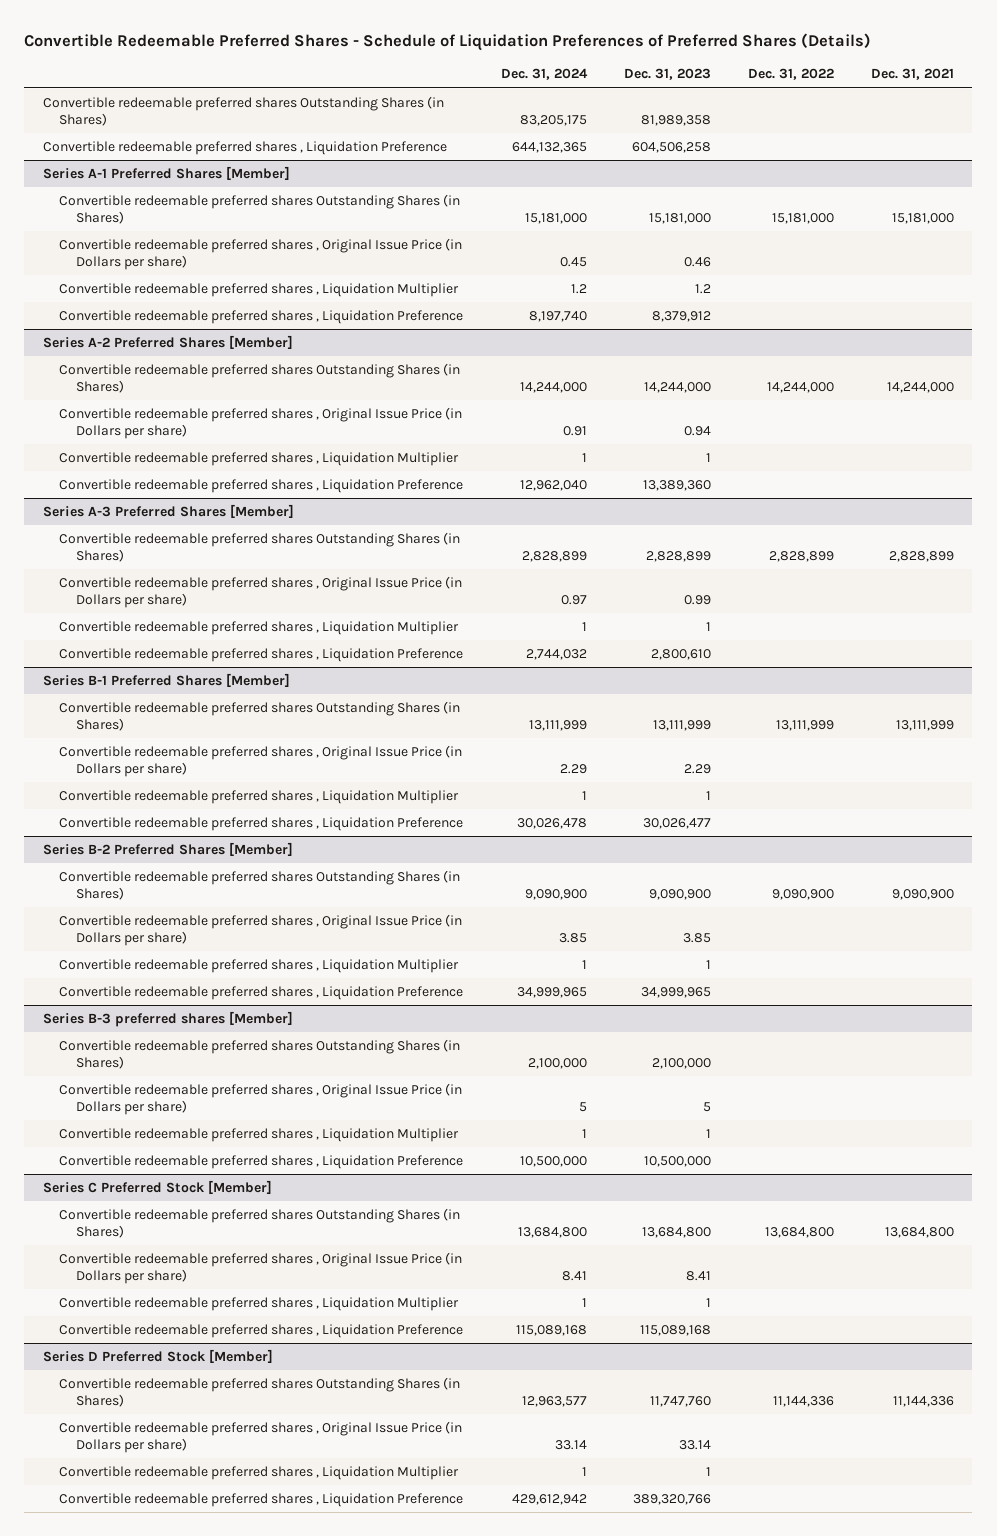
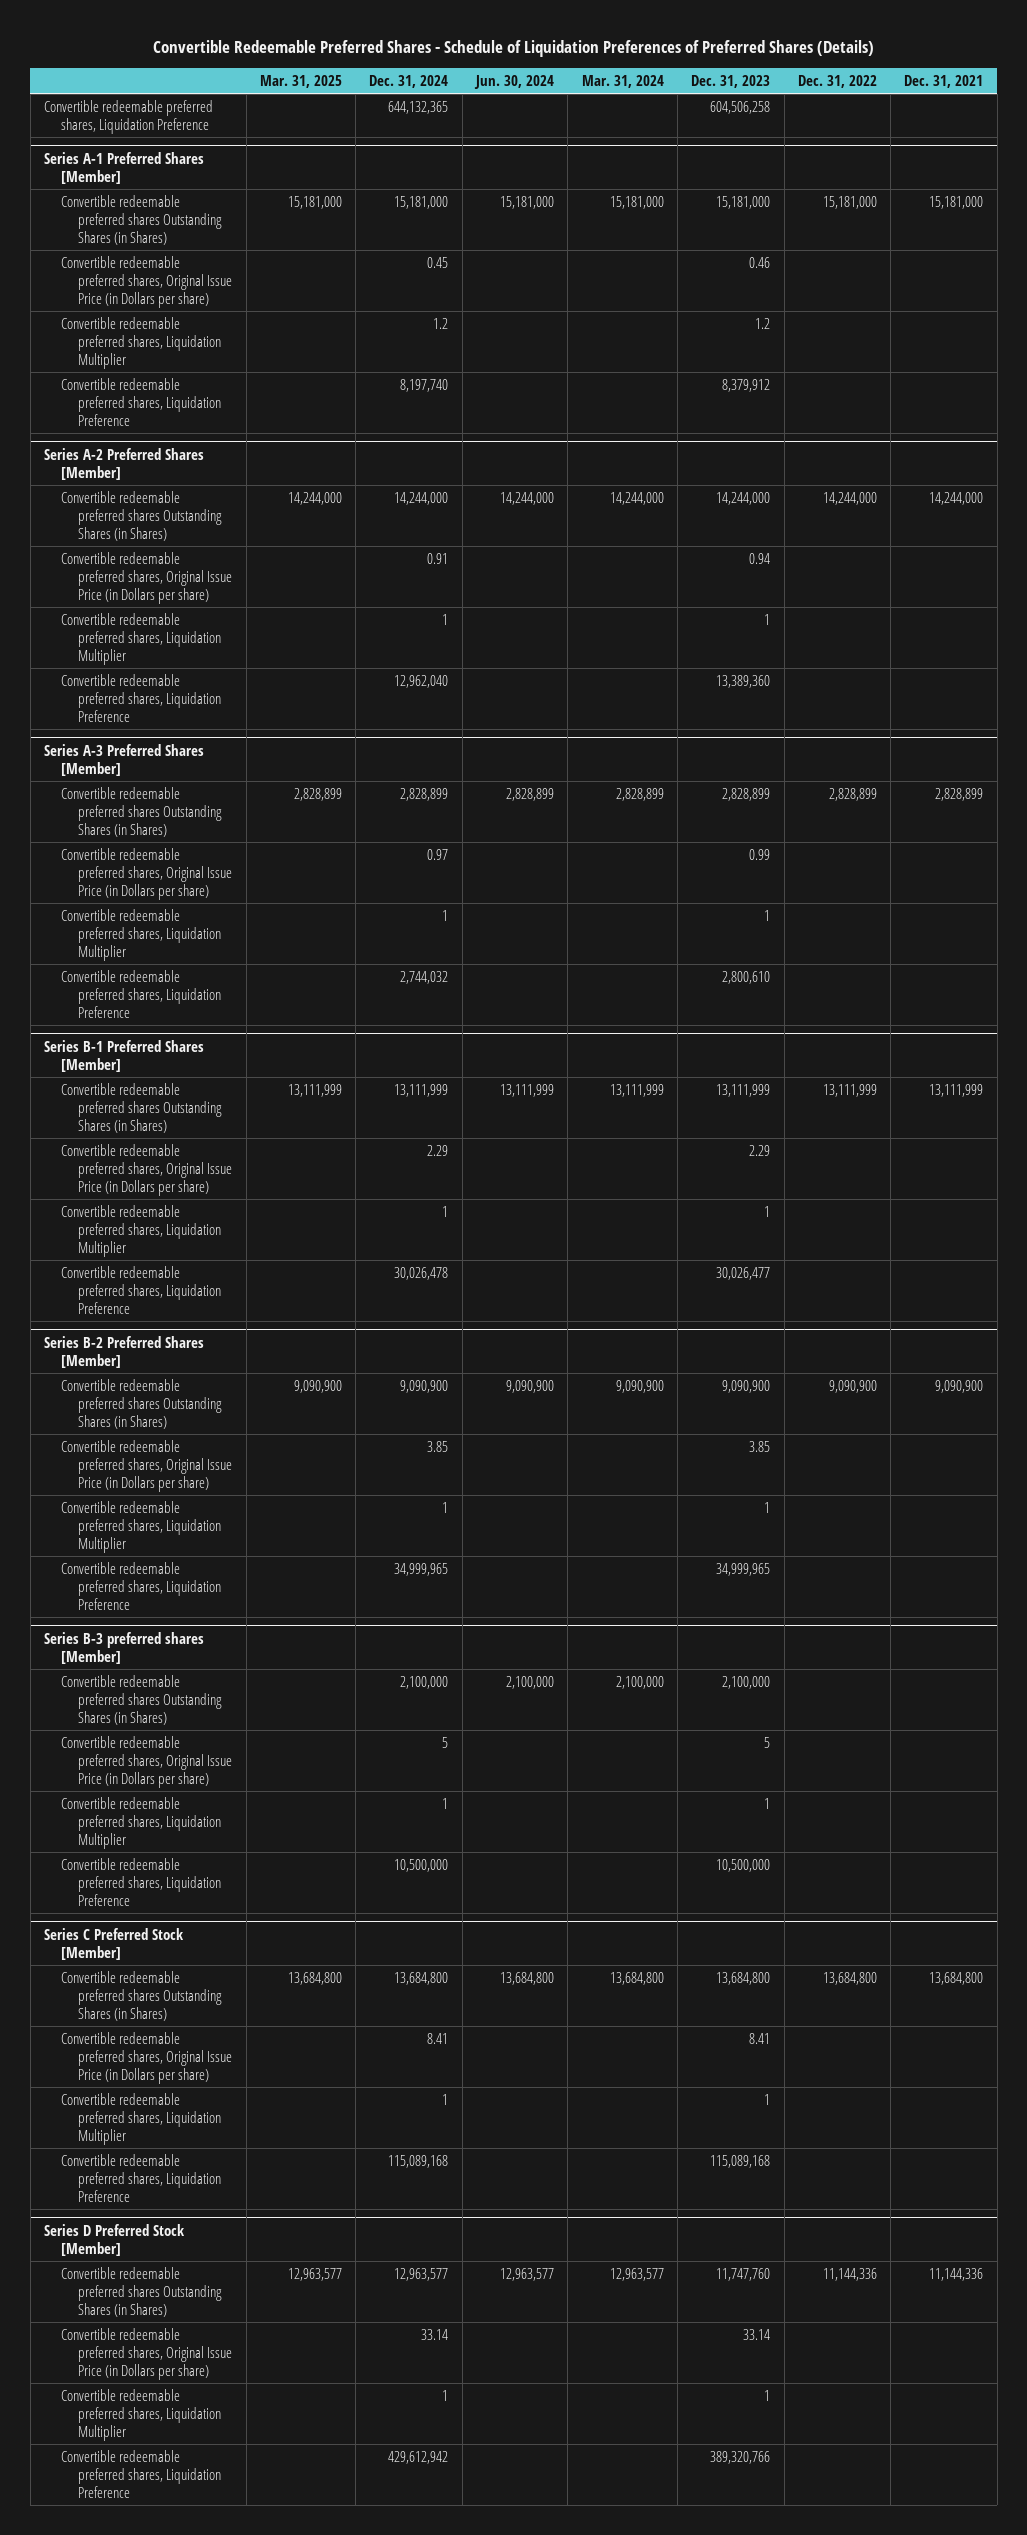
none -> [259,74,342,88] Mar. 31, 2025
none -> [474,74,555,89] Jun. 30, 2024
none -> [581,74,664,88] Mar. 31, 2024
[42,96,444,126] Convertible redeemable preferred shares Outstanding Shares (in Shares) -> none
[42,141,447,156] Convertible redeemable preferred shares , Liquidation Preference -> [43,99,213,134] Convertible redeemable preferred shares, Liquidation Preference
[59,238,463,270] Convertible redeemable preferred shares , Original Issue Price (in Dollars per share) -> [61,255,233,308] Convertible redeemable preferred shares, Original Issue Price (in Dollars per share)
[59,283,460,298] Convertible redeemable preferred shares , Liquidation Multiplier -> [61,316,222,369] Convertible redeemable preferred shares, Liquidation Multiplier
[59,310,464,325] Convertible redeemable preferred shares , Liquidation Preference -> [61,377,222,426] Convertible redeemable preferred shares, Liquidation Preference
[59,407,463,439] Convertible redeemable preferred shares , Original Issue Price (in Dollars per share) -> [61,551,233,604] Convertible redeemable preferred shares, Original Issue Price (in Dollars per share)
[59,452,460,467] Convertible redeemable preferred shares , Liquidation Multiplier -> [61,612,222,665] Convertible redeemable preferred shares, Liquidation Multiplier
[59,479,464,494] Convertible redeemable preferred shares , Liquidation Preference -> [61,673,222,722] Convertible redeemable preferred shares, Liquidation Preference
[59,576,463,608] Convertible redeemable preferred shares , Original Issue Price (in Dollars per share) -> [61,847,233,900] Convertible redeemable preferred shares, Original Issue Price (in Dollars per share)
[59,621,460,636] Convertible redeemable preferred shares , Liquidation Multiplier -> [61,908,222,961] Convertible redeemable preferred shares, Liquidation Multiplier
[59,648,464,663] Convertible redeemable preferred shares , Liquidation Preference -> [61,969,222,1018] Convertible redeemable preferred shares, Liquidation Preference
[59,745,463,777] Convertible redeemable preferred shares , Original Issue Price (in Dollars per share) -> [61,1143,233,1196] Convertible redeemable preferred shares, Original Issue Price (in Dollars per share)
[59,790,460,805] Convertible redeemable preferred shares , Liquidation Multiplier -> [61,1204,222,1257] Convertible redeemable preferred shares, Liquidation Multiplier
[59,817,464,832] Convertible redeemable preferred shares , Liquidation Preference -> [61,1265,222,1314] Convertible redeemable preferred shares, Liquidation Preference
[59,914,463,946] Convertible redeemable preferred shares , Original Issue Price (in Dollars per share) -> [61,1439,233,1492] Convertible redeemable preferred shares, Original Issue Price (in Dollars per share)
[59,959,460,974] Convertible redeemable preferred shares , Liquidation Multiplier -> [61,1500,222,1553] Convertible redeemable preferred shares, Liquidation Multiplier
[59,986,464,1001] Convertible redeemable preferred shares , Liquidation Preference -> [61,1561,222,1610] Convertible redeemable preferred shares, Liquidation Preference
[59,1083,463,1115] Convertible redeemable preferred shares , Original Issue Price (in Dollars per share) -> [61,1735,233,1788] Convertible redeemable preferred shares, Original Issue Price (in Dollars per share)
[59,1128,460,1143] Convertible redeemable preferred shares , Liquidation Multiplier -> [61,1796,222,1849] Convertible redeemable preferred shares, Liquidation Multiplier
[59,1155,464,1170] Convertible redeemable preferred shares , Liquidation Preference -> [61,1857,222,1906] Convertible redeemable preferred shares, Liquidation Preference
[59,1252,463,1284] Convertible redeemable preferred shares , Original Issue Price (in Dollars per share) -> [61,2031,233,2084] Convertible redeemable preferred shares, Original Issue Price (in Dollars per share)
[59,1297,460,1312] Convertible redeemable preferred shares , Liquidation Multiplier -> [61,2092,222,2145] Convertible redeemable preferred shares, Liquidation Multiplier
[59,1324,464,1339] Convertible redeemable preferred shares , Liquidation Preference -> [61,2153,222,2202] Convertible redeemable preferred shares, Liquidation Preference
[59,1421,463,1453] Convertible redeemable preferred shares , Original Issue Price (in Dollars per share) -> [61,2327,233,2380] Convertible redeemable preferred shares, Original Issue Price (in Dollars per share)
[59,1466,460,1481] Convertible redeemable preferred shares , Liquidation Multiplier -> [61,2388,222,2441] Convertible redeemable preferred shares, Liquidation Multiplier
[59,1493,464,1508] Convertible redeemable preferred shares , Liquidation Preference -> [61,2449,222,2498] Convertible redeemable preferred shares, Liquidation Preference

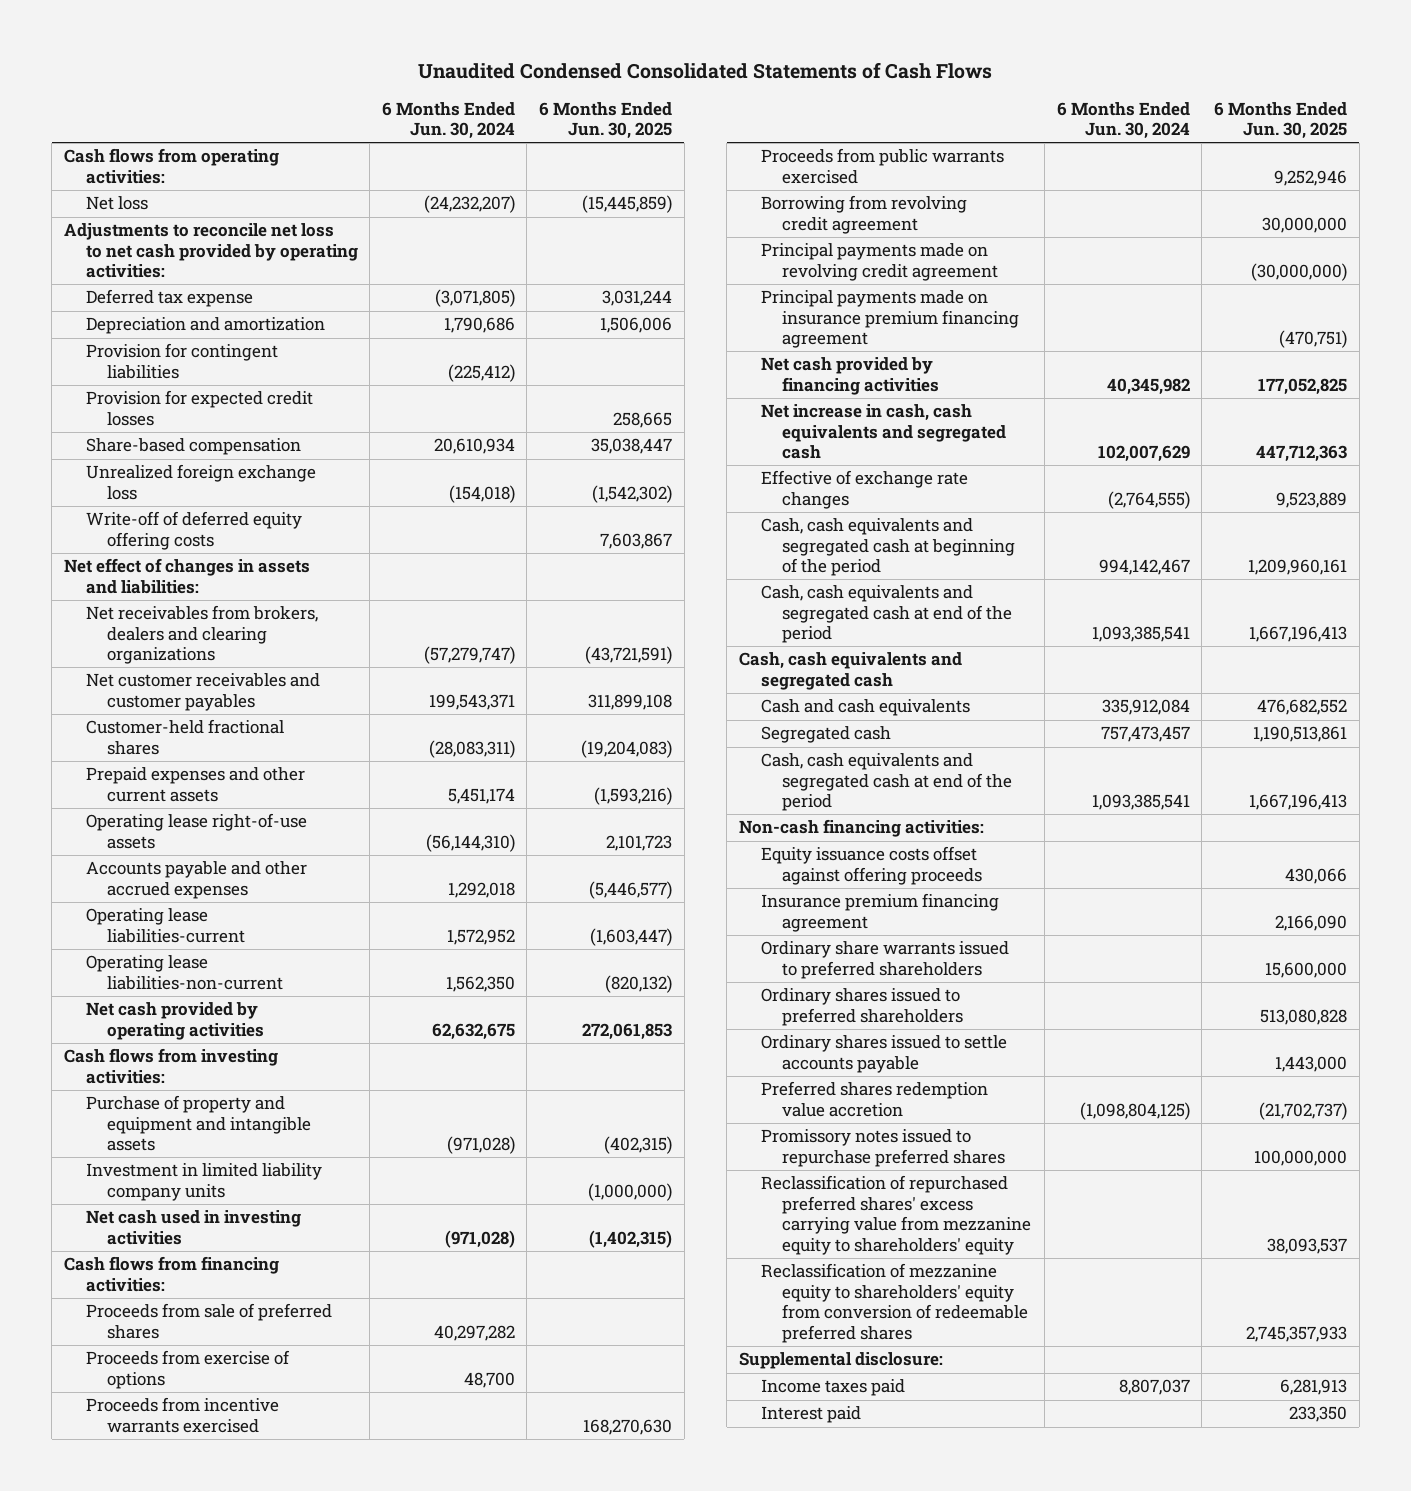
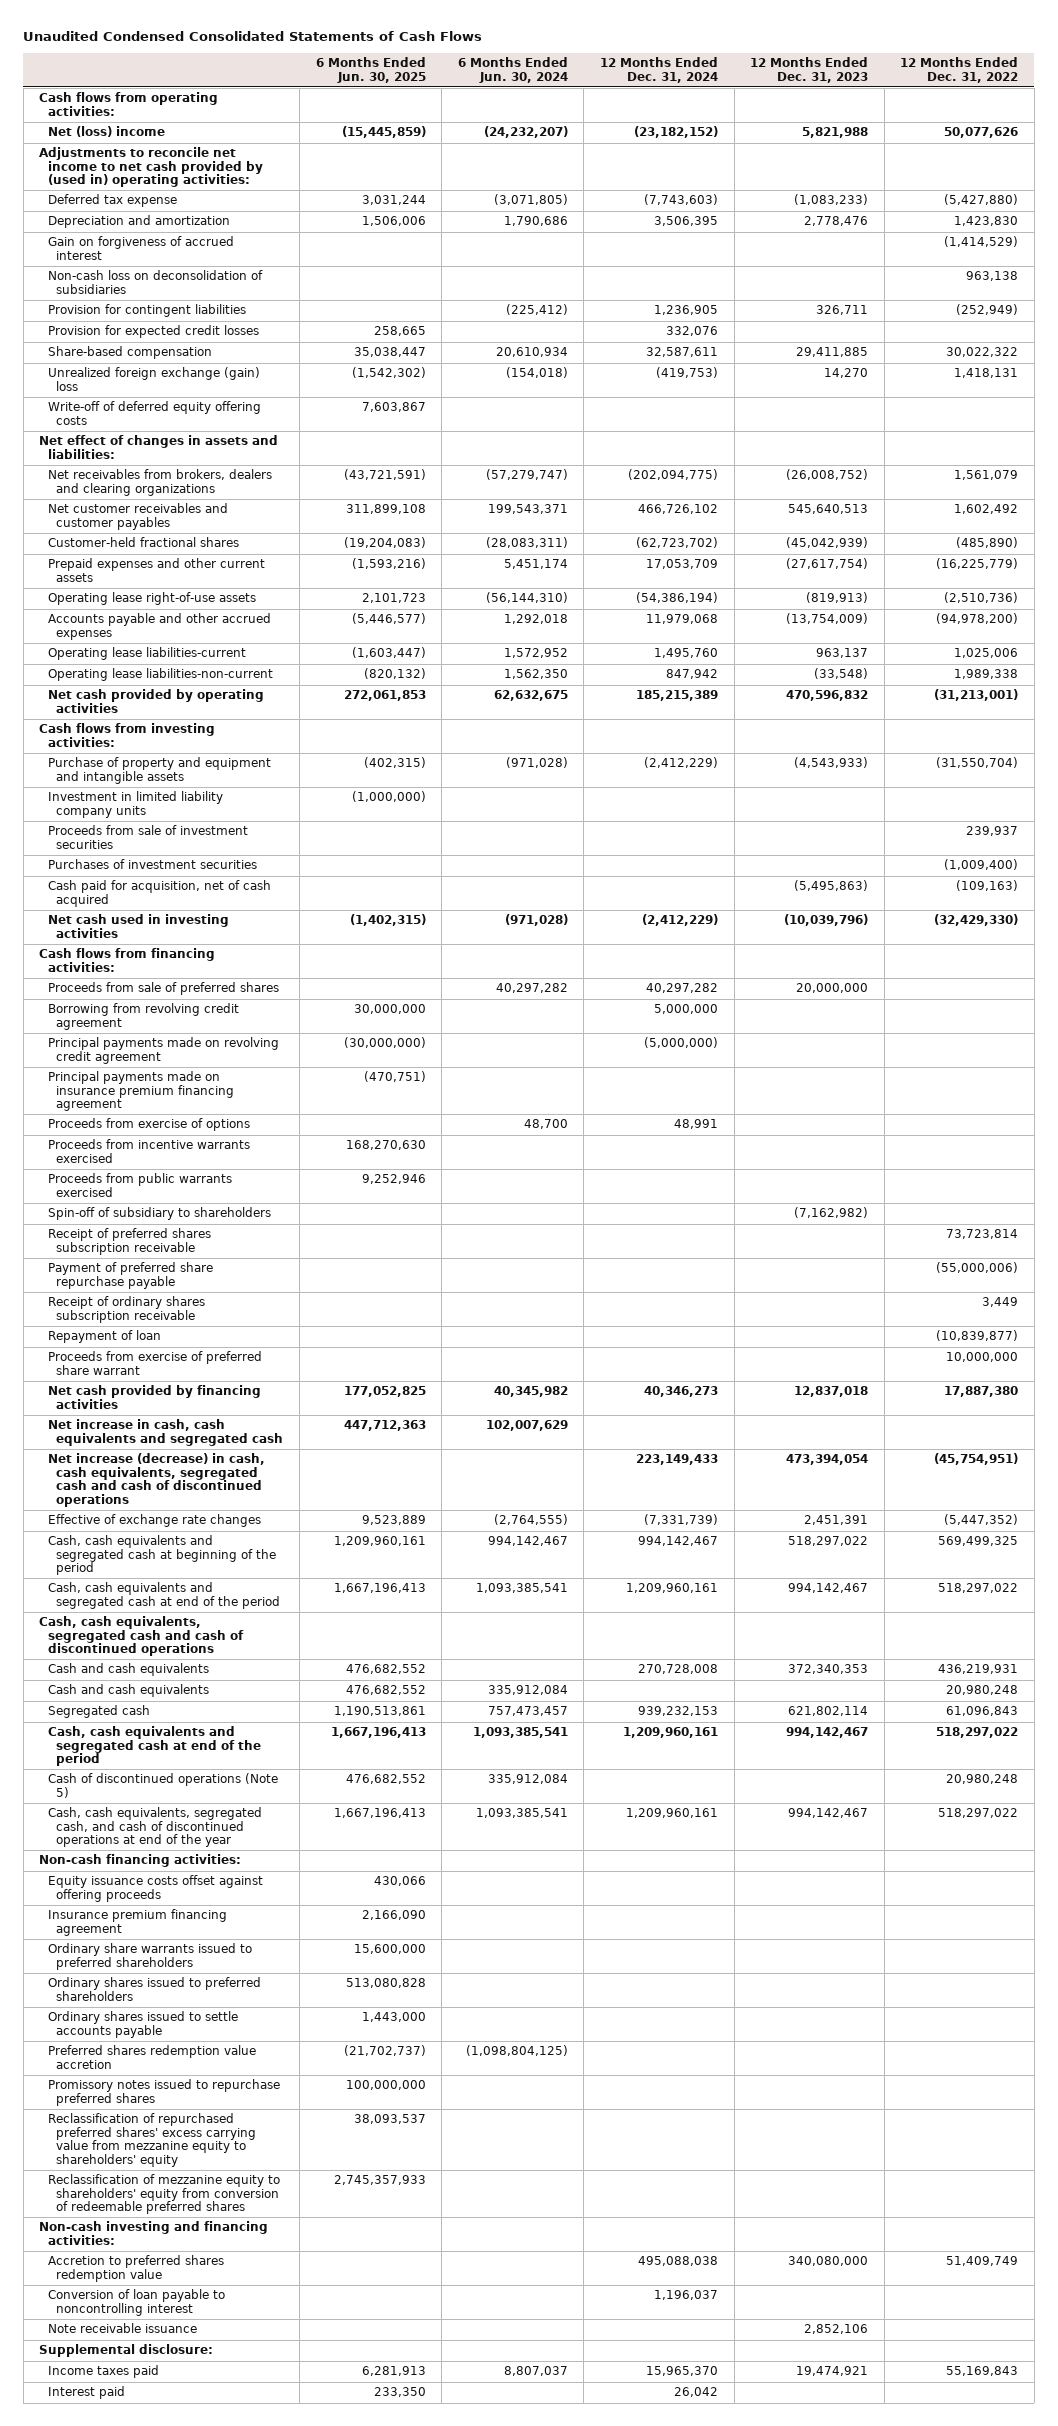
none -> [599,57,718,83] 12 Months Ended Dec. 31, 2024
none -> [750,57,869,83] 12 Months Ended Dec. 31, 2023
none -> [900,57,1019,83] 12 Months Ended Dec. 31, 2022
[85,196,148,211] Net loss -> [47,126,165,138] Net (loss) income
[63,223,358,279] Adjustments to reconcile net loss to net cash provided by operating activities: -> [39,147,263,188] Adjustments to reconcile net income to net cash provided by (used in) operating activities:
none -> [47,236,234,260] Gain on forgiveness of accrued interest
none -> [47,270,263,294] Non-cash loss on deconsolidation of subsidiaries
[85,464,316,500] Unrealized foreign exchange loss -> [47,367,260,391] Unrealized foreign exchange (gain) loss
none -> [47,825,248,849] Proceeds from sale of investment securities
none -> [47,859,257,870] Purchases of investment securities
none -> [47,880,271,907] Cash paid for acquisition, net of cash acquired
[85,1350,290,1389] Proceeds from exercise of options -> [47,1118,250,1132] Proceeds from exercise of options
[85,1397,279,1433] Proceeds from incentive warrants exercised -> [47,1139,250,1163] Proceeds from incentive warrants exercised
[760,148,1004,184] Proceeds from public warrants exercised -> [47,1173,232,1197] Proceeds from public warrants exercised
none -> [47,1207,271,1221] Spin-off of subsidiary to shareholders
none -> [47,1228,211,1255] Receipt of preferred shares subscription receivable
none -> [47,1262,213,1289] Payment of preferred share repurchase payable
none -> [47,1296,205,1323] Receipt of ordinary shares subscription receivable
none -> [47,1330,161,1344] Repayment of loan
none -> [47,1351,262,1375] Proceeds from exercise of preferred share warrant
none -> [47,1453,265,1507] Net increase (decrease) in cash, cash equivalents, segregated cash and cash of discontinued operations
[738,652,962,690] Cash, cash equivalents and segregated cash -> [39,1616,244,1657] Cash, cash equivalents, segregated cash and cash of discontinued operations
none -> [47,1663,209,1677] Cash and cash equivalents
none -> [47,1773,278,1798] Cash of discontinued operations (Note 5)
none -> [47,1807,262,1848] Cash, cash equivalents, segregated cash, and cash of discontinued operations at end of the year
none -> [39,2221,269,2245] Non-cash investing and financing activities:
none -> [47,2255,224,2282] Accretion to preferred shares redemption value
none -> [47,2289,225,2316] Conversion of loan payable to noncontrolling interest
none -> [47,2323,197,2334] Note receivable issuance

